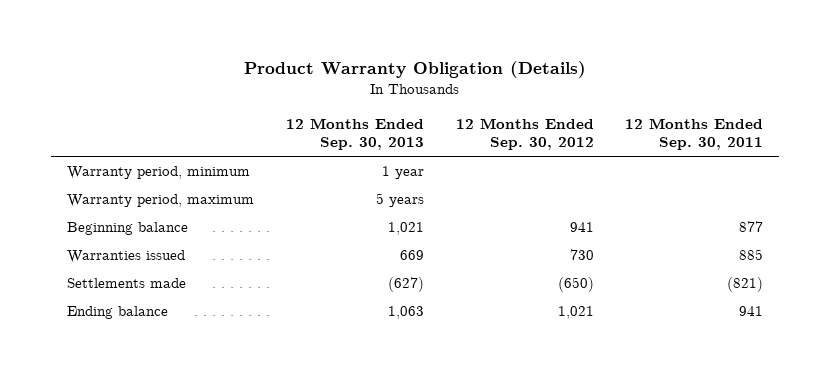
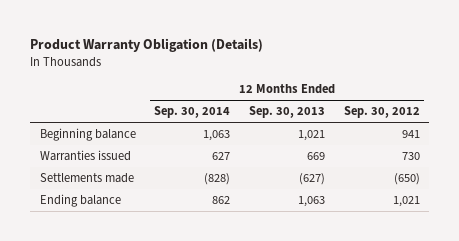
[625,117,764,151] 12 Months Ended Sep. 30, 2011 -> none
none -> [154,106,231,119] Sep. 30, 2014
[67,166,251,180] Warranty period, minimum -> none
[67,194,255,208] Warranty period, maximum -> none

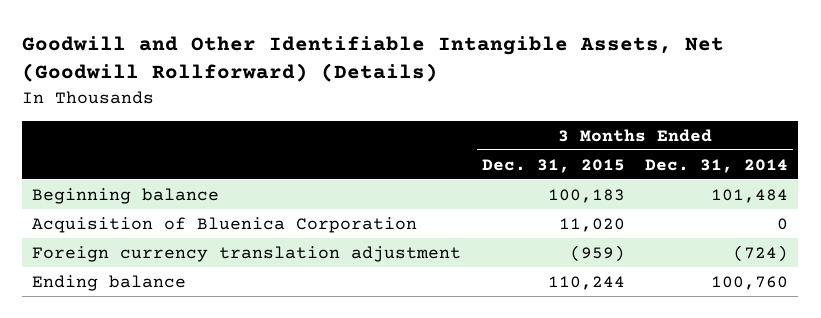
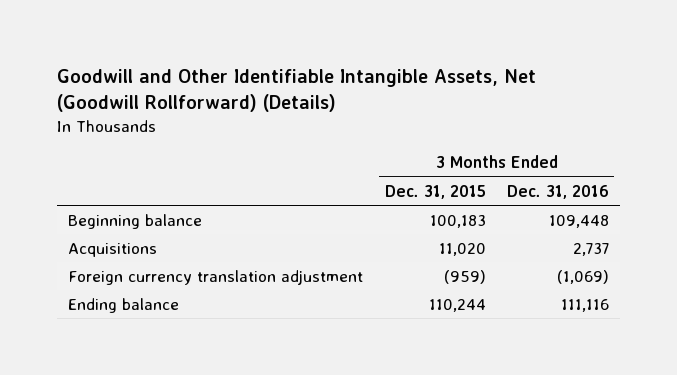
[645,158,789,173] Dec. 31, 2014 -> none
none -> [507,184,610,199] Dec. 31, 2016
[32,216,418,233] Acquisition of Bluenica Corporation -> [67,242,157,257] Acquisitions

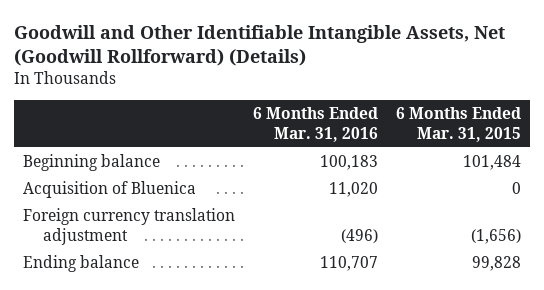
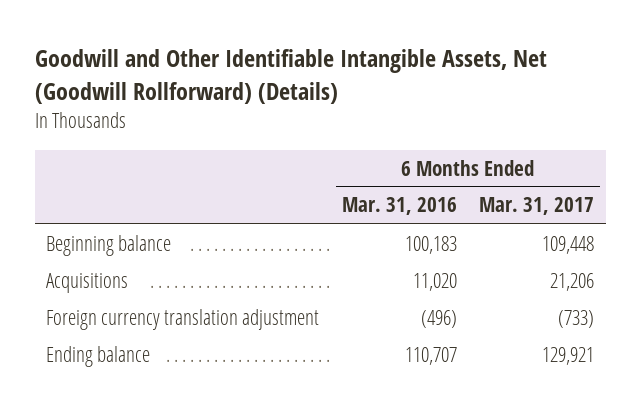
[395,106,521,142] 6 Months Ended Mar. 31, 2015 -> none
none -> [479,197,595,216] Mar. 31, 2017
[23,181,197,199] Acquisition of Bluenica -> [45,272,128,293] Acquisitions

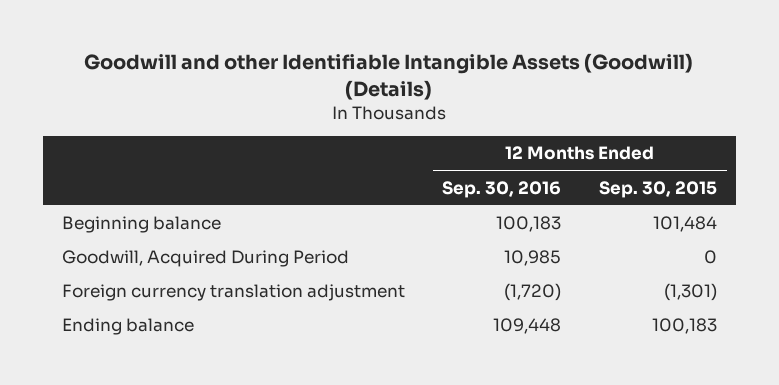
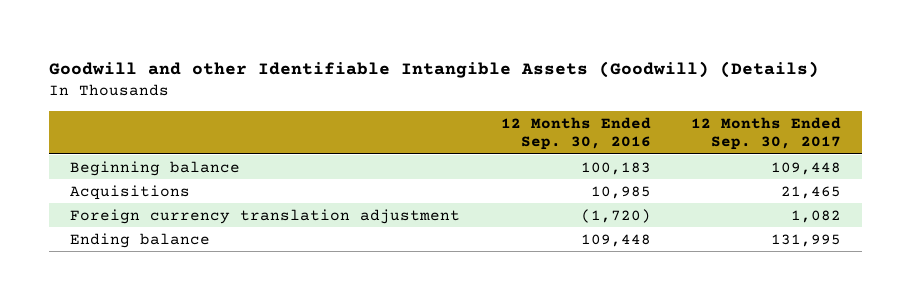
[599,180,718,198] Sep. 30, 2015 -> none
none -> [691,116,842,151] 12 Months Ended Sep. 30, 2017
[61,250,349,268] Goodwill, Acquired During Period -> [69,184,190,200] Acquisitions

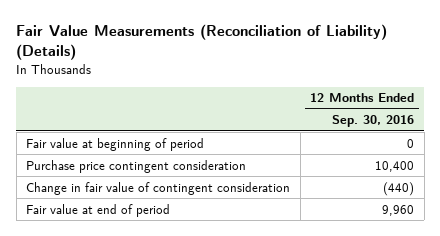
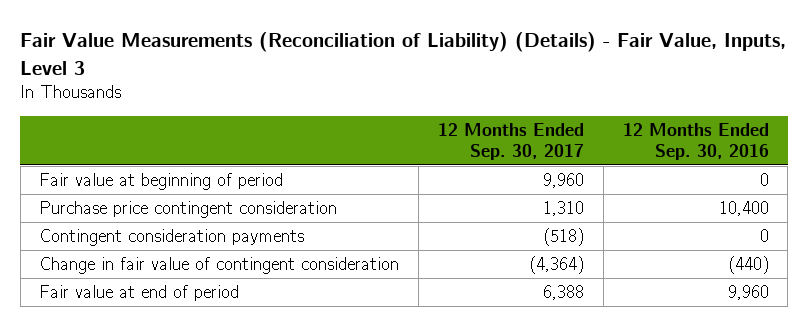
[16,24,388,61] Fair Value Measurements (Reconciliation of Liability) (Details) -> [20,32,787,75] Fair Value Measurements (Reconciliation of Liability) (Details) - Fair Value, Inputs, Level 3
none -> [437,122,584,161] 12 Months Ended Sep. 30, 2017
none -> [39,228,305,246] Contingent consideration payments

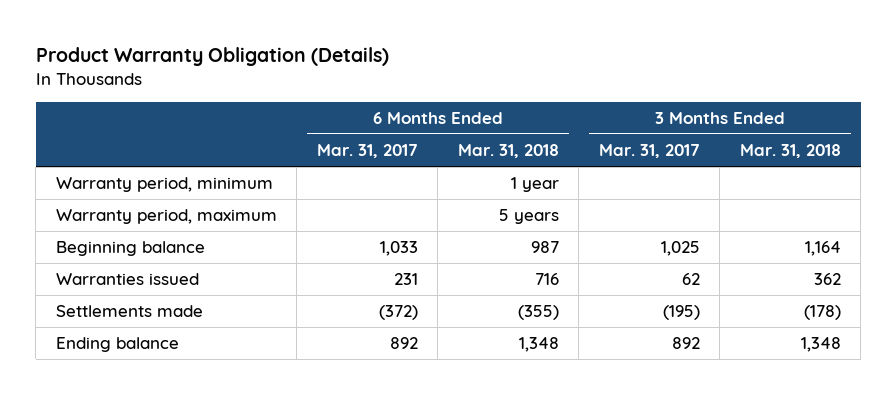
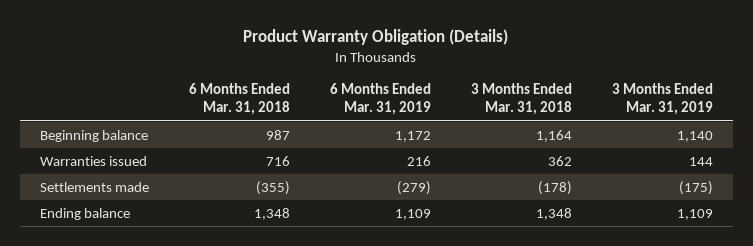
[316,144,418,159] Mar. 31, 2017 -> none
[598,144,700,159] Mar. 31, 2017 -> none
none -> [329,82,431,116] 6 Months Ended Mar. 31, 2019
none -> [611,82,713,116] 3 Months Ended Mar. 31, 2019
[55,177,273,193] Warranty period, minimum -> none
[55,209,277,225] Warranty period, maximum -> none

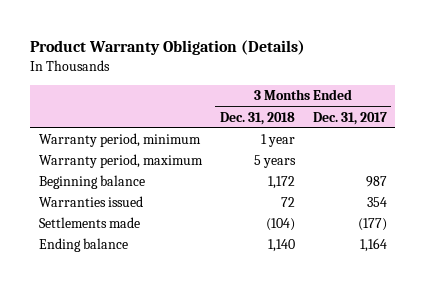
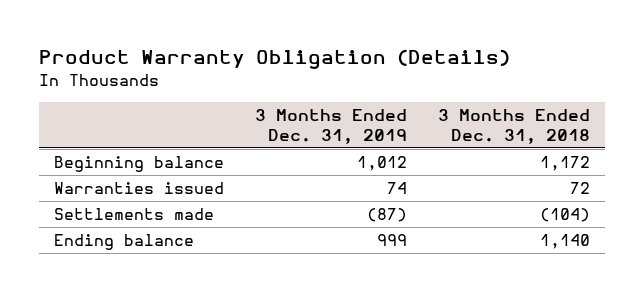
[312,111,387,125] Dec. 31, 2017 -> none
none -> [254,108,407,144] 3 Months Ended Dec. 31, 2019
[39,133,202,148] Warranty period, minimum -> none
[39,154,204,169] Warranty period, maximum -> none

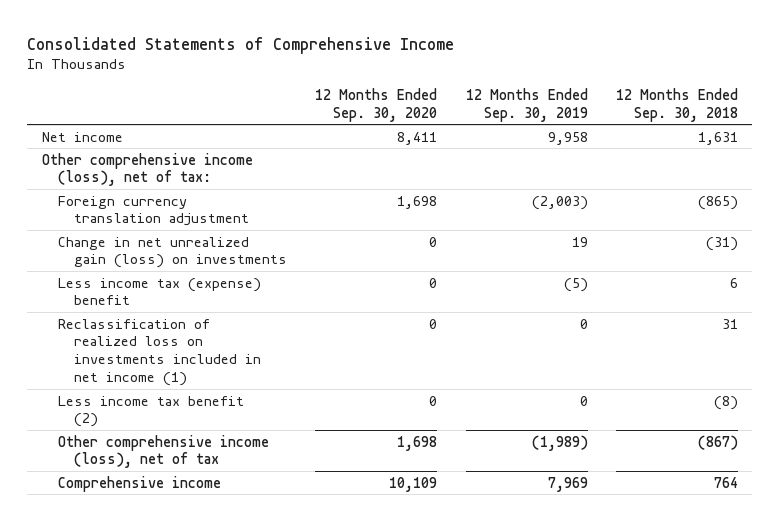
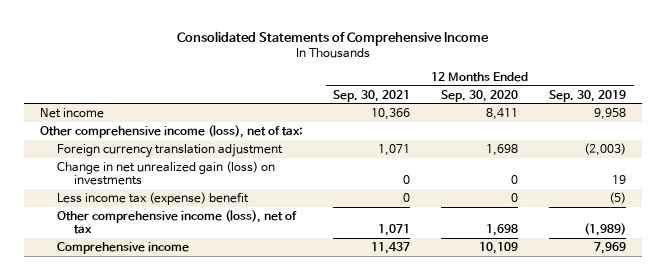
[616,87,739,122] 12 Months Ended Sep. 30, 2018 -> none
none -> [333,89,411,102] Sep. 30, 2021
[57,318,261,387] Reclassification of realized loss on investments included in net income (1) -> none
[57,395,244,428] Less income tax benefit (2) -> none

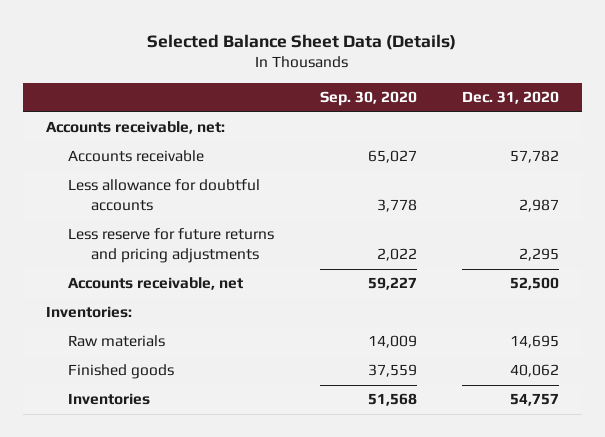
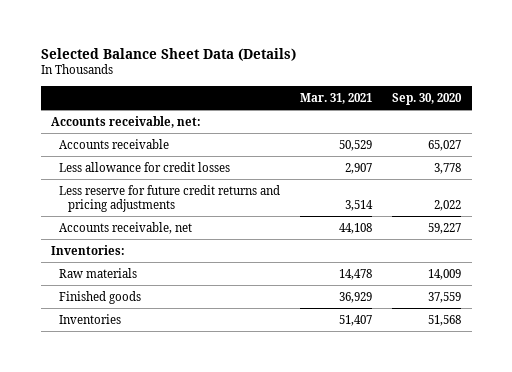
[461,91,559,105] Dec. 31, 2020 -> none
none -> [300,92,373,104] Mar. 31, 2021
[68,179,261,212] Less allowance for doubtful accounts -> [59,161,231,172] Less allowance for credit losses
[68,228,275,264] Less reserve for future returns and pricing adjustments -> [59,184,281,212] Less reserve for future credit returns and pricing adjustments

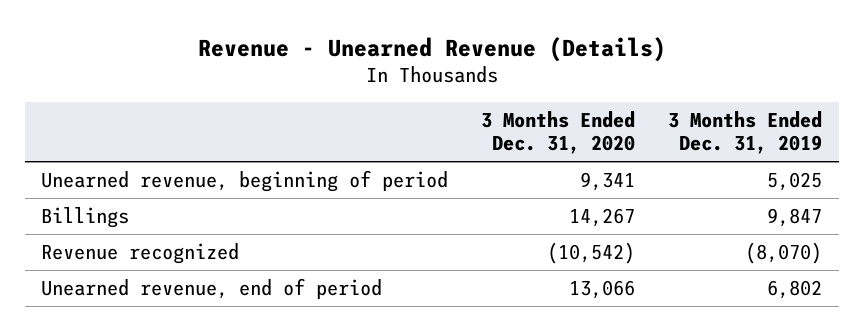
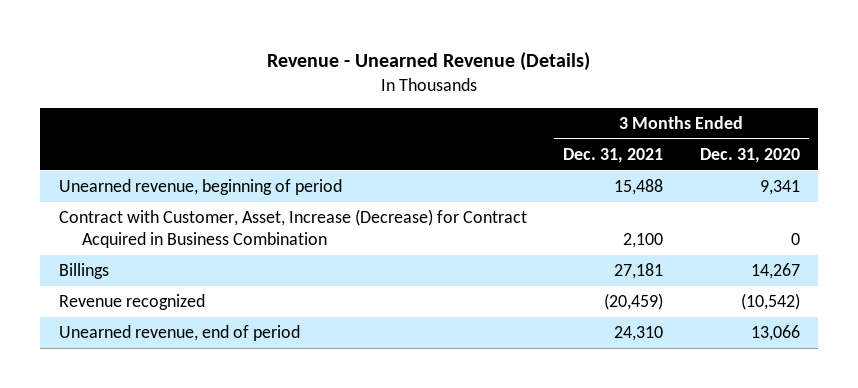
[668,111,823,155] 3 Months Ended Dec. 31, 2019 -> none
none -> [563,147,664,163] Dec. 31, 2021
none -> [58,209,527,248] Contract with Customer, Asset, Increase (Decrease) for Contract Acquired in Business Combination

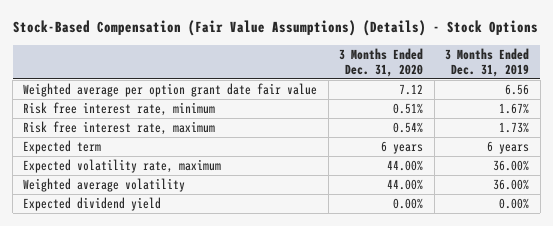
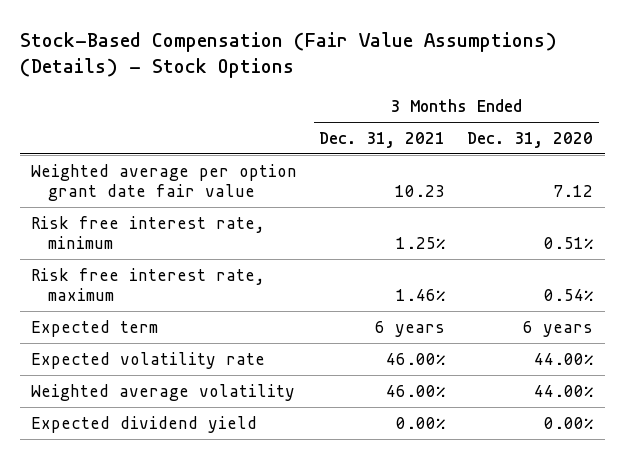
[445,47,530,78] 3 Months Ended Dec. 31, 2019 -> none
none -> [319,131,446,148] Dec. 31, 2021
[23,158,222,173] Expected volatility rate, maximum -> [31,351,266,369] Expected volatility rate

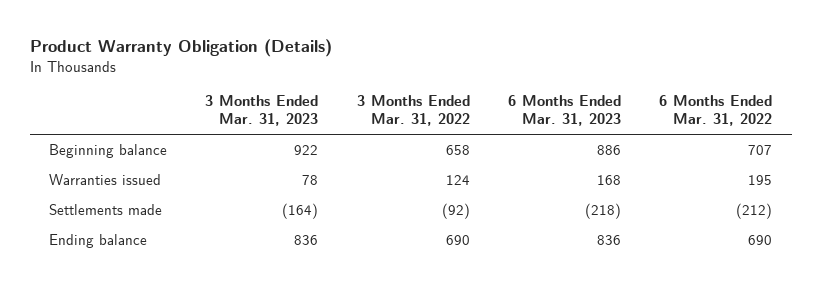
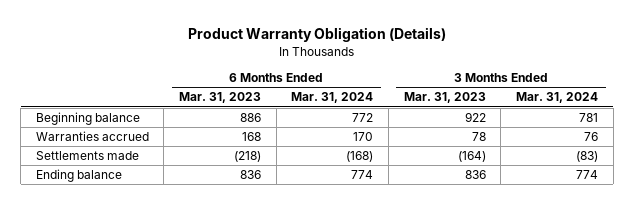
[356,94,470,127] 3 Months Ended Mar. 31, 2022 -> none
[659,94,773,127] 6 Months Ended Mar. 31, 2022 -> none
none -> [291,92,374,104] Mar. 31, 2024
none -> [515,92,598,104] Mar. 31, 2024
[48,173,161,185] Warranties issued -> [35,131,149,142] Warranties accrued

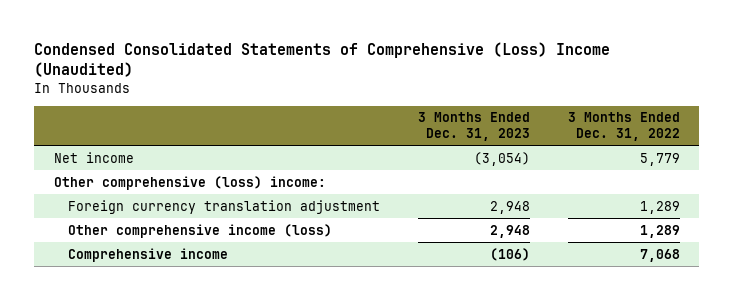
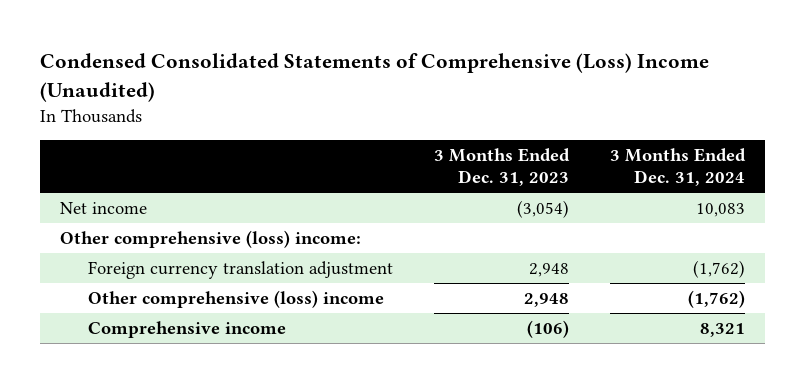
[568,112,681,141] 3 Months Ended Dec. 31, 2022 -> none
none -> [609,147,746,187] 3 Months Ended Dec. 31, 2024
[67,223,332,238] Other comprehensive income (loss) -> [87,289,384,308] Other comprehensive (loss) income

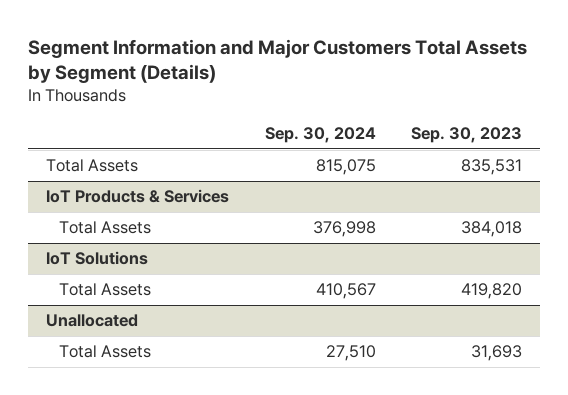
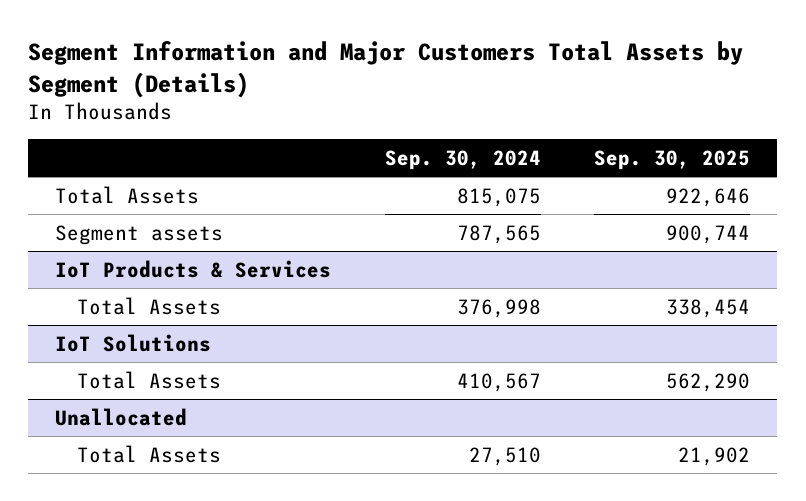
[411,127,523,144] Sep. 30, 2023 -> none
none -> [594,149,751,170] Sep. 30, 2025
none -> [55,224,224,245] Segment assets

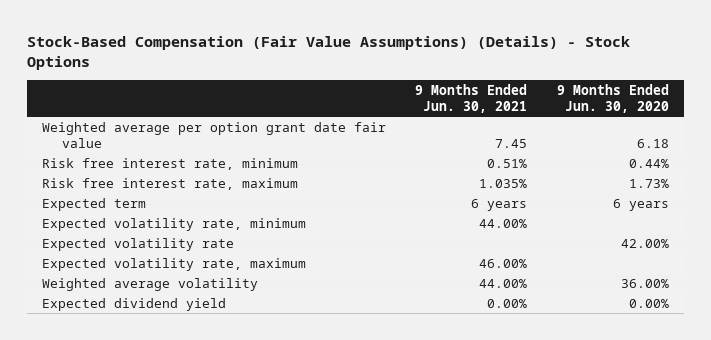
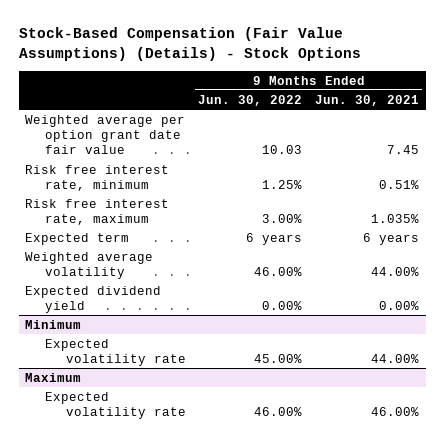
[556,83,669,113] 9 Months Ended Jun. 30, 2020 -> none
none -> [198,94,303,106] Jun. 30, 2022
[41,217,306,231] Expected volatility rate, minimum -> none
[41,237,234,251] Expected volatility rate -> none
[41,257,306,271] Expected volatility rate, maximum -> none
none -> [24,319,81,329] Minimum
none -> [45,338,186,367] Expected volatility rate
none -> [24,372,81,382] Maximum
none -> [45,391,186,420] Expected volatility rate

